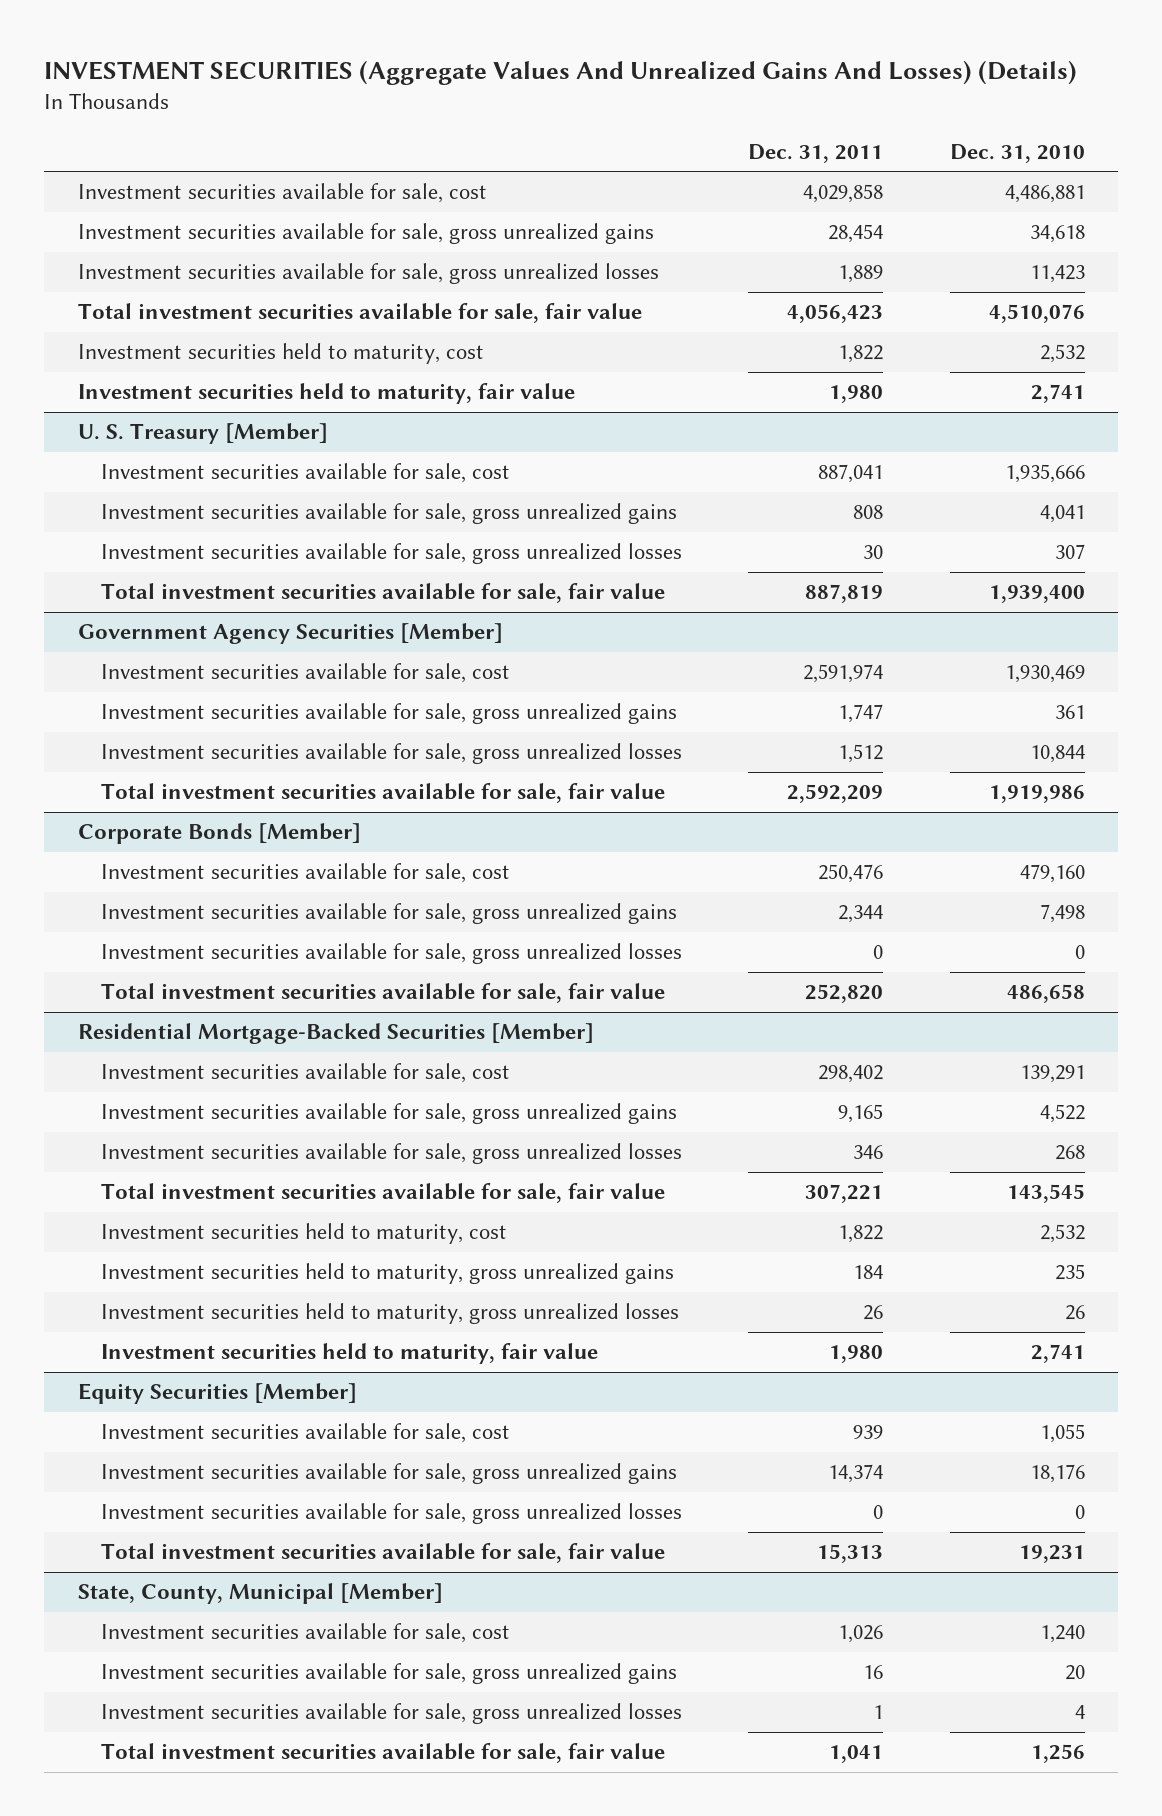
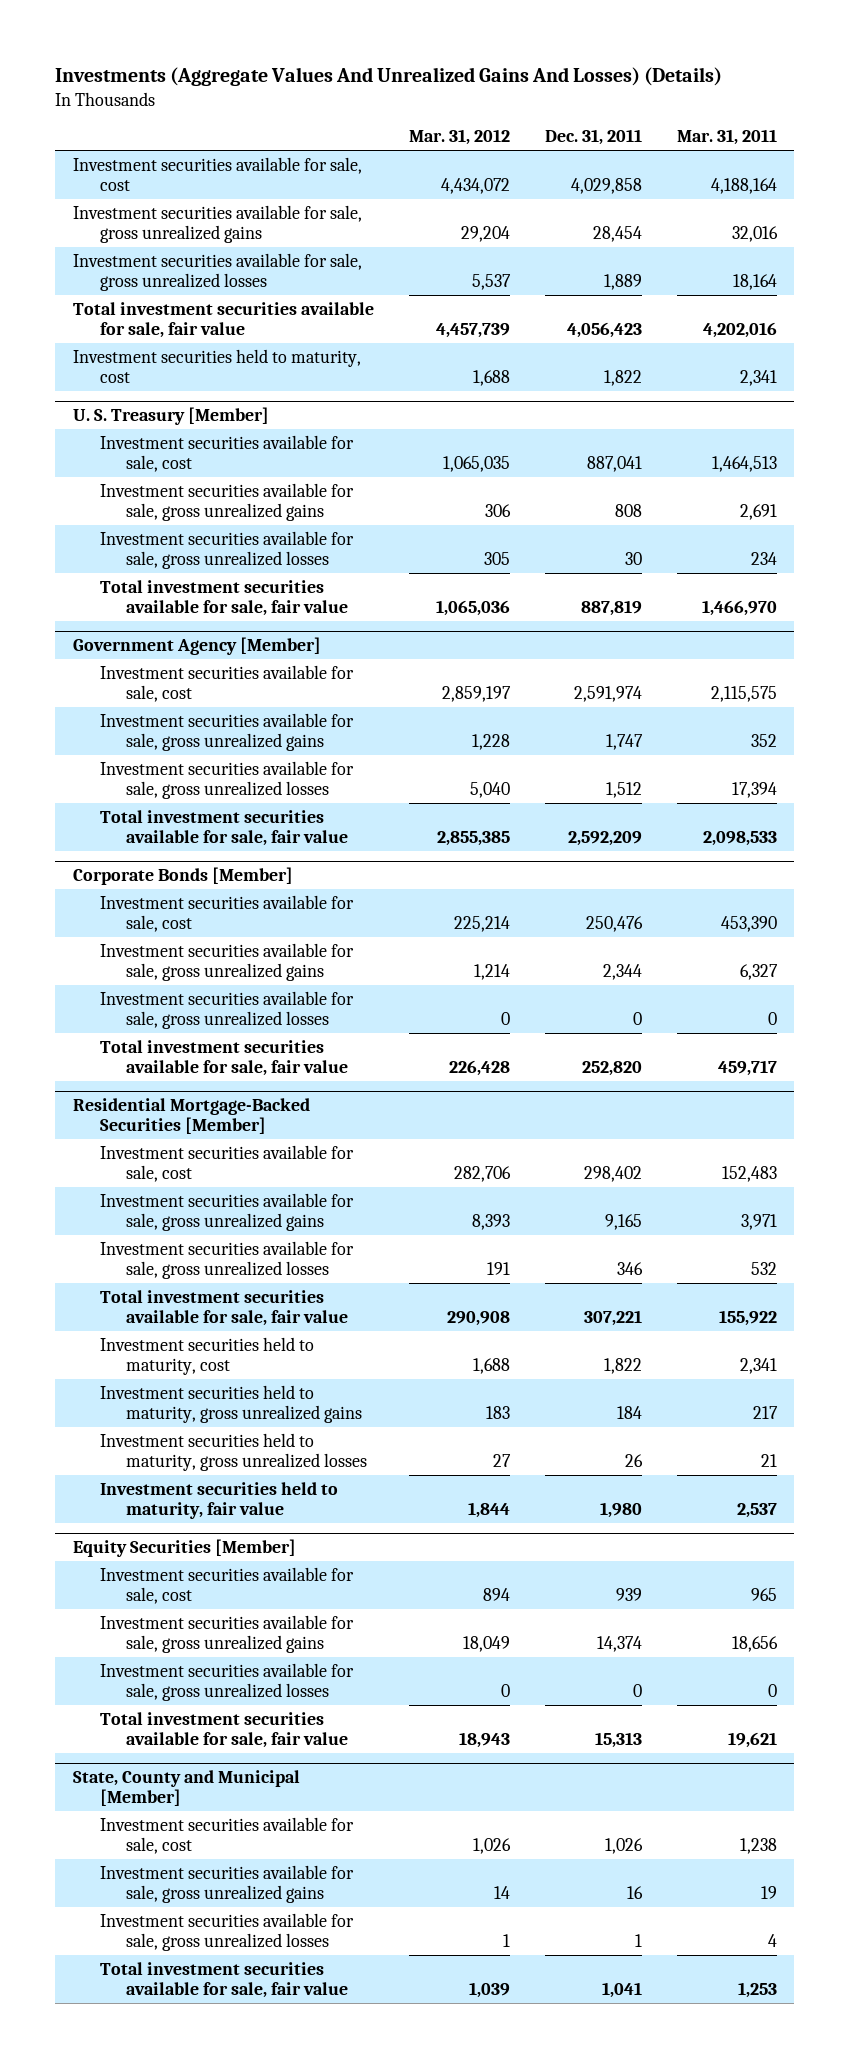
[44,60,1078,86] INVESTMENT SECURITIES (Aggregate Values And Unrealized Gains And Losses) (Details) -> [55,67,723,87] Investments (Aggregate Values And Unrealized Gains And Losses) (Details)
[949,143,1085,163] Dec. 31, 2010 -> none
none -> [408,129,510,146] Mar. 31, 2012
none -> [676,129,777,146] Mar. 31, 2011
[77,383,575,405] Investment securities held to maturity, fair value -> none
[77,623,503,645] Government Agency Securities [Member] -> [72,636,321,655] Government Agency [Member]
[77,1583,443,1605] State, County, Municipal [Member] -> [72,1769,300,1807] State, County and Municipal [Member]

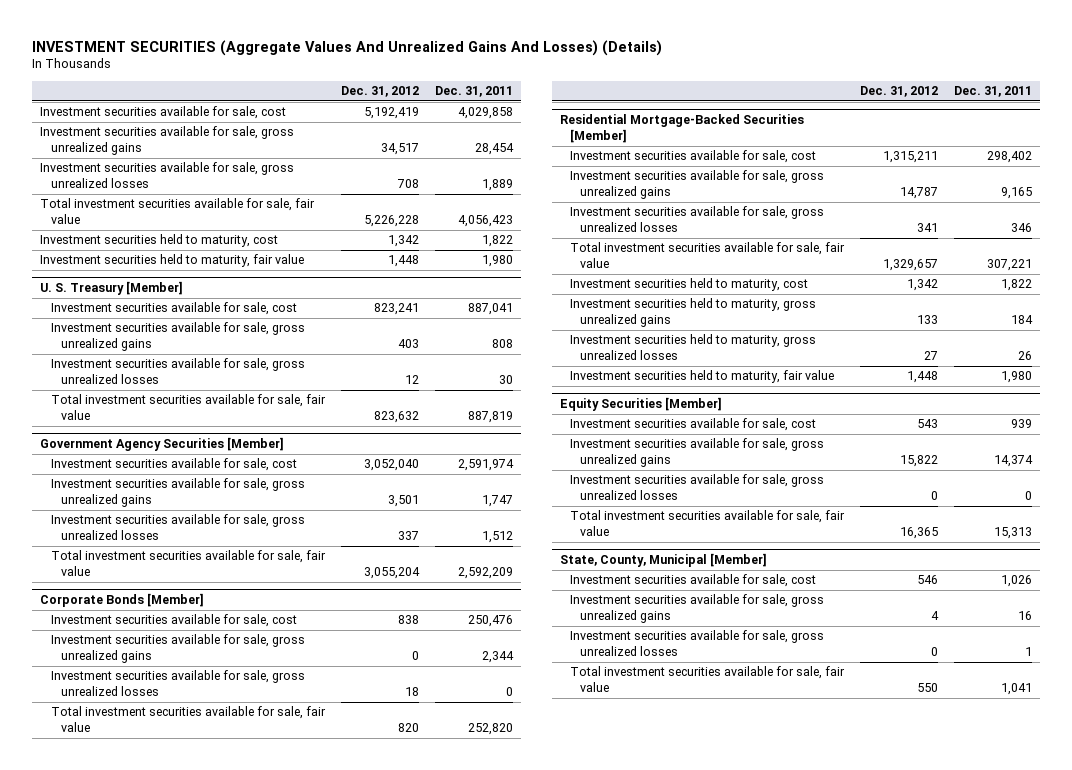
[55,67,723,87] Investments (Aggregate Values And Unrealized Gains And Losses) (Details) -> [32,39,663,56] INVESTMENT SECURITIES (Aggregate Values And Unrealized Gains And Losses) (Details)
[408,129,510,146] Mar. 31, 2012 -> none
[676,129,777,146] Mar. 31, 2011 -> none
none -> [340,86,419,98] Dec. 31, 2012
none -> [40,254,305,268] Investment securities held to maturity, fair value
[72,636,321,655] Government Agency [Member] -> [40,437,285,452] Government Agency Securities [Member]
[72,1769,300,1807] State, County and Municipal [Member] -> [559,553,767,568] State, County, Municipal [Member]

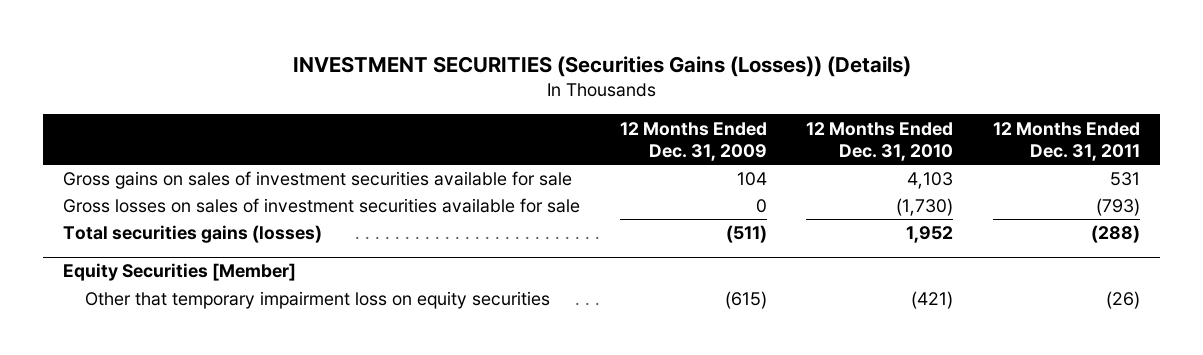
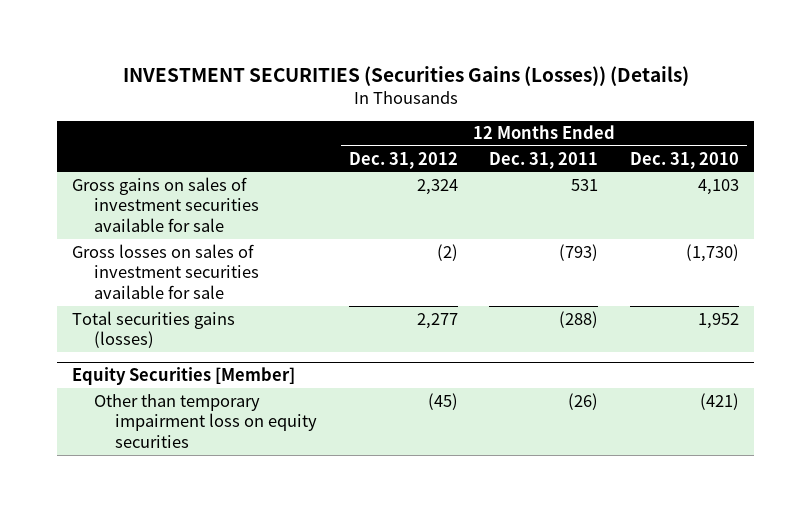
[619,121,767,161] 12 Months Ended Dec. 31, 2009 -> none
none -> [348,151,458,169] Dec. 31, 2012
[84,291,550,310] Other that temporary impairment loss on equity securities -> [93,393,318,449] Other than temporary impairment loss on equity securities

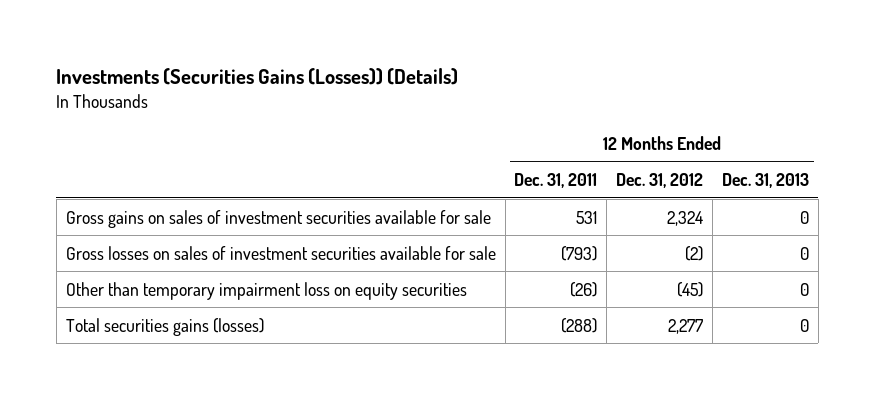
[122,66,689,87] INVESTMENT SECURITIES (Securities Gains (Losses)) (Details) -> [56,67,459,85] Investments (Securities Gains (Losses)) (Details)
[629,151,739,169] Dec. 31, 2010 -> none
none -> [721,172,809,188] Dec. 31, 2013
[72,367,296,386] Equity Securities [Member] -> none
[72,310,236,349] Total securities gains (losses) -> [65,317,264,336] Total securities gains (losses)

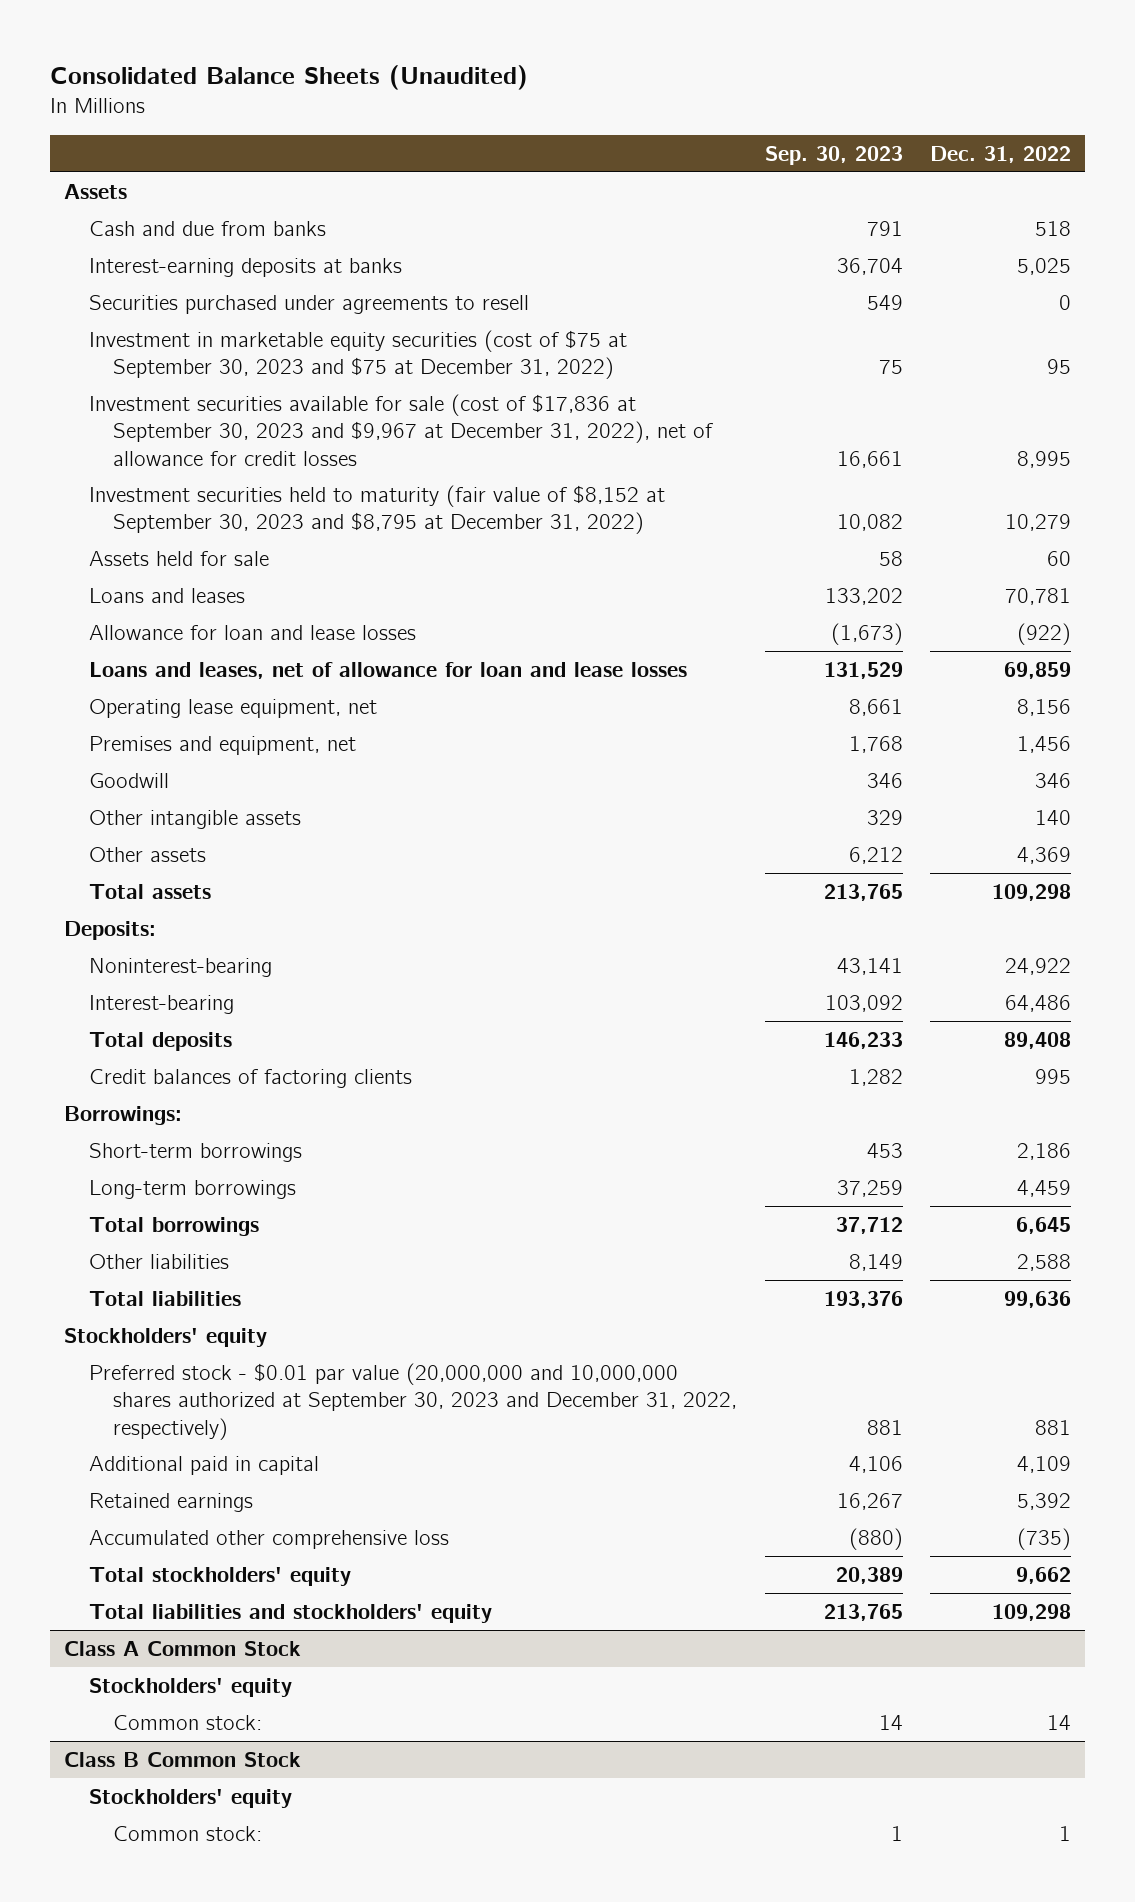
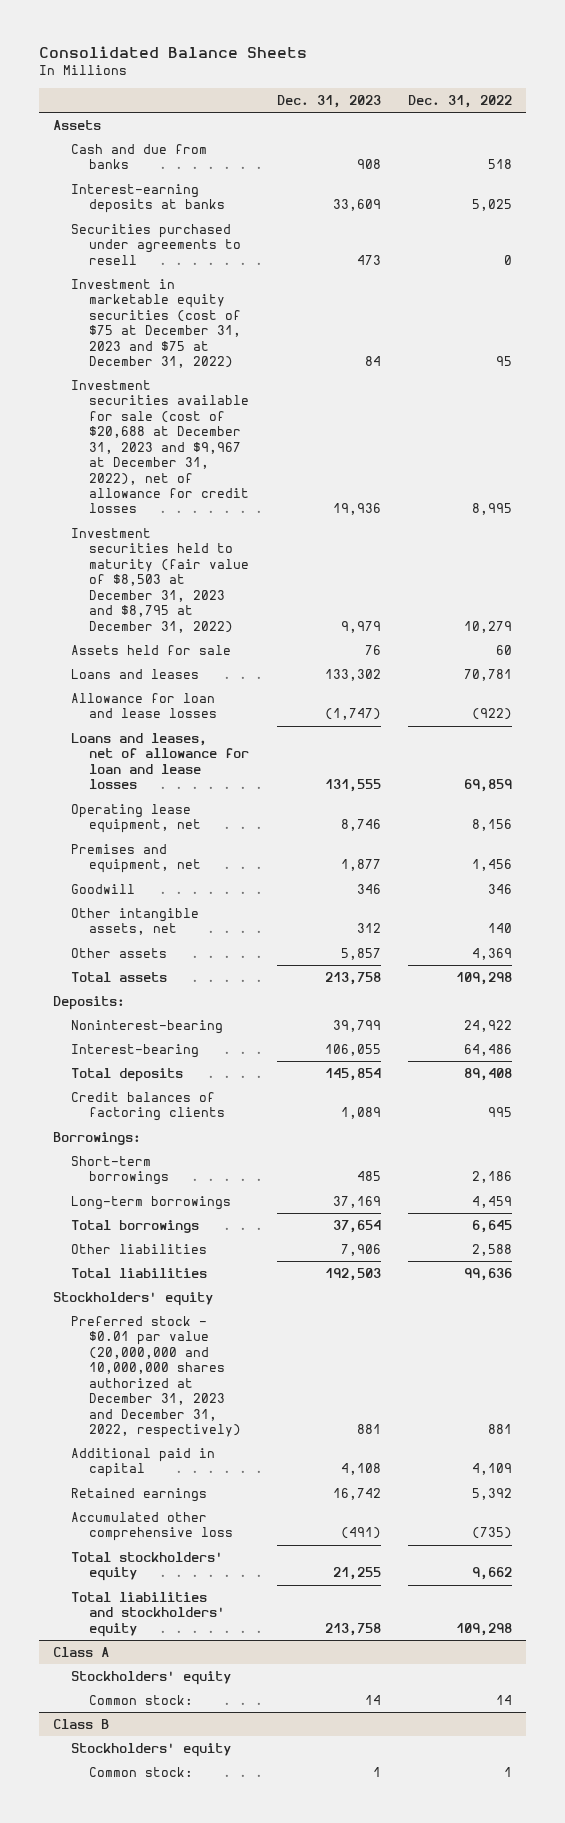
[50,64,529,90] Consolidated Balance Sheets (Unaudited) -> [38,46,307,59] Consolidated Balance Sheets
[764,145,903,165] Sep. 30, 2023 -> none
none -> [276,94,381,108] Dec. 31, 2023
[88,329,627,380] Investment in marketable equity securities (cost of $75 at September 30, 2023 and $75 at December 31, 2022) -> [70,278,241,369] Investment in marketable equity securities (cost of $75 at December 31, 2023 and $75 at December 31, 2022)
[88,393,714,466] Investment securities available for sale (cost of $17,836 at September 30, 2023 and $9,967 at December 31, 2022), net of allowance for credit losses -> [70,379,249,514] Investment securities available for sale (cost of $20,688 at December 31, 2023 and $9,967 at December 31, 2022), net of allowance for credit losses
[88,484,665,535] Investment securities held to maturity (fair value of $8,152 at September 30, 2023 and $8,795 at December 31, 2022) -> [70,527,249,633] Investment securities held to maturity (fair value of $8,503 at December 31, 2023 and $8,795 at December 31, 2022)
[88,809,301,829] Other intangible assets -> [70,907,199,936] Other intangible assets, net
[88,1362,738,1440] Preferred stock - $0.01 par value (20,000,000 and 10,000,000 shares authorized at September 30, 2023 and December 31, 2022, respectively) -> [70,1315,241,1439] Preferred stock - $0.01 par value (20,000,000 and 10,000,000 shares authorized at December 31, 2023 and December 31, 2022, respectively)
[64,1640,302,1656] Class A Common Stock -> [52,1646,109,1657] Class A
[64,1751,302,1767] Class B Common Stock -> [52,1718,109,1729] Class B

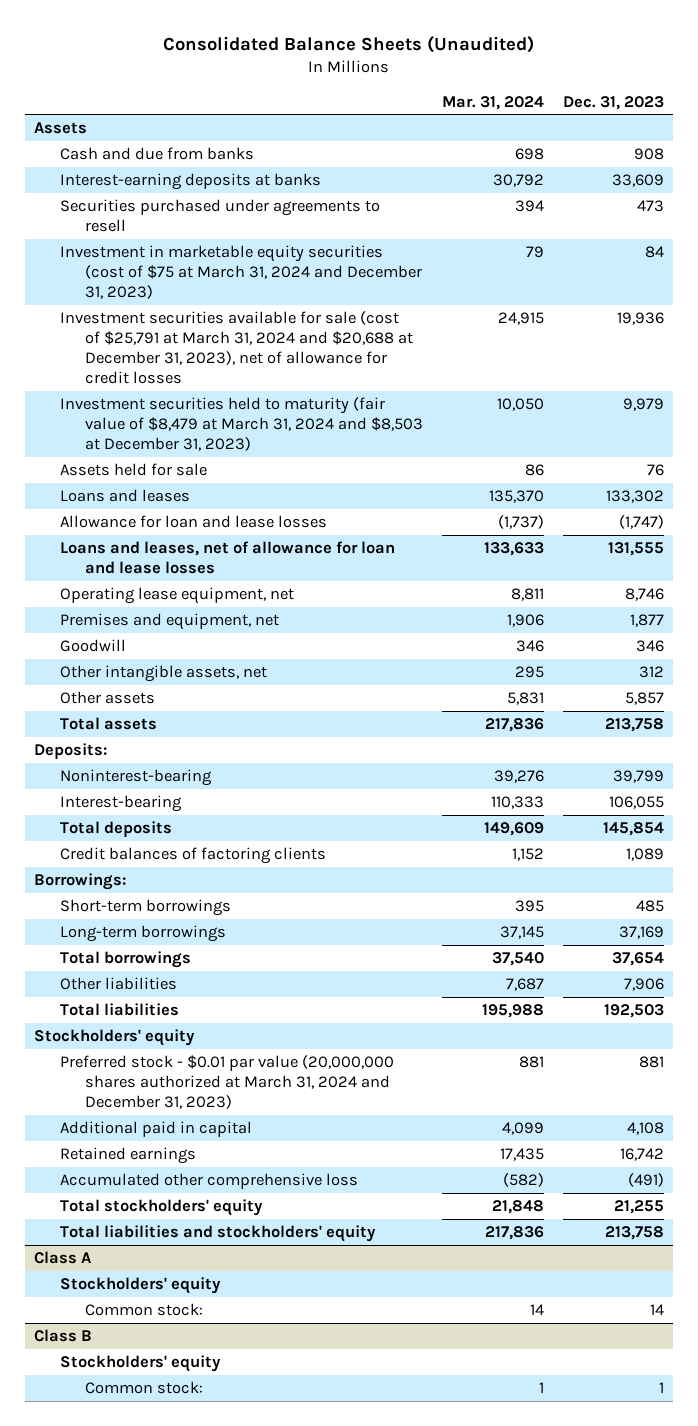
[38,46,307,59] Consolidated Balance Sheets -> [163,36,535,54] Consolidated Balance Sheets (Unaudited)
[408,94,513,108] Dec. 31, 2022 -> none
none -> [441,95,544,110] Mar. 31, 2024
[70,278,241,369] Investment in marketable equity securities (cost of $75 at December 31, 2023 and $75 at December 31, 2022) -> [59,245,423,300] Investment in marketable equity securities (cost of $75 at March 31, 2024 and December 31, 2023)
[70,379,249,514] Investment securities available for sale (cost of $20,688 at December 31, 2023 and $9,967 at December 31, 2022), net of allowance for credit losses -> [59,311,414,385] Investment securities available for sale (cost of $25,791 at March 31, 2024 and $20,688 at December 31, 2023), net of allowance for credit losses
[70,527,249,633] Investment securities held to maturity (fair value of $8,503 at December 31, 2023 and $8,795 at December 31, 2022) -> [59,397,424,452] Investment securities held to maturity (fair value of $8,479 at March 31, 2024 and $8,503 at December 31, 2023)
[70,1315,241,1439] Preferred stock - $0.01 par value (20,000,000 and 10,000,000 shares authorized at December 31, 2023 and December 31, 2022, respectively) -> [59,1055,394,1110] Preferred stock - $0.01 par value (20,000,000 shares authorized at March 31, 2024 and December 31, 2023)

